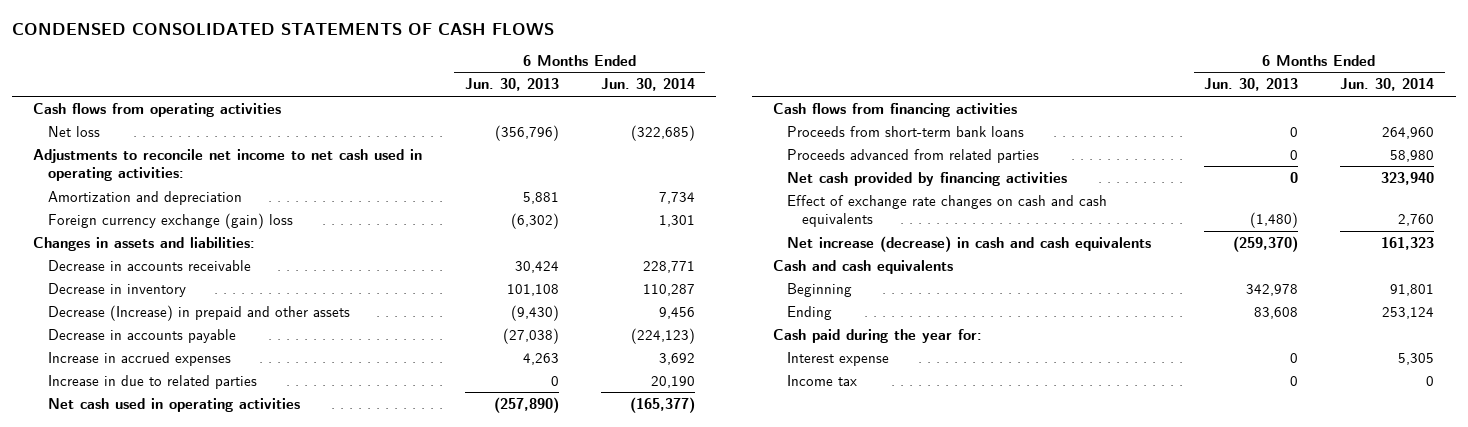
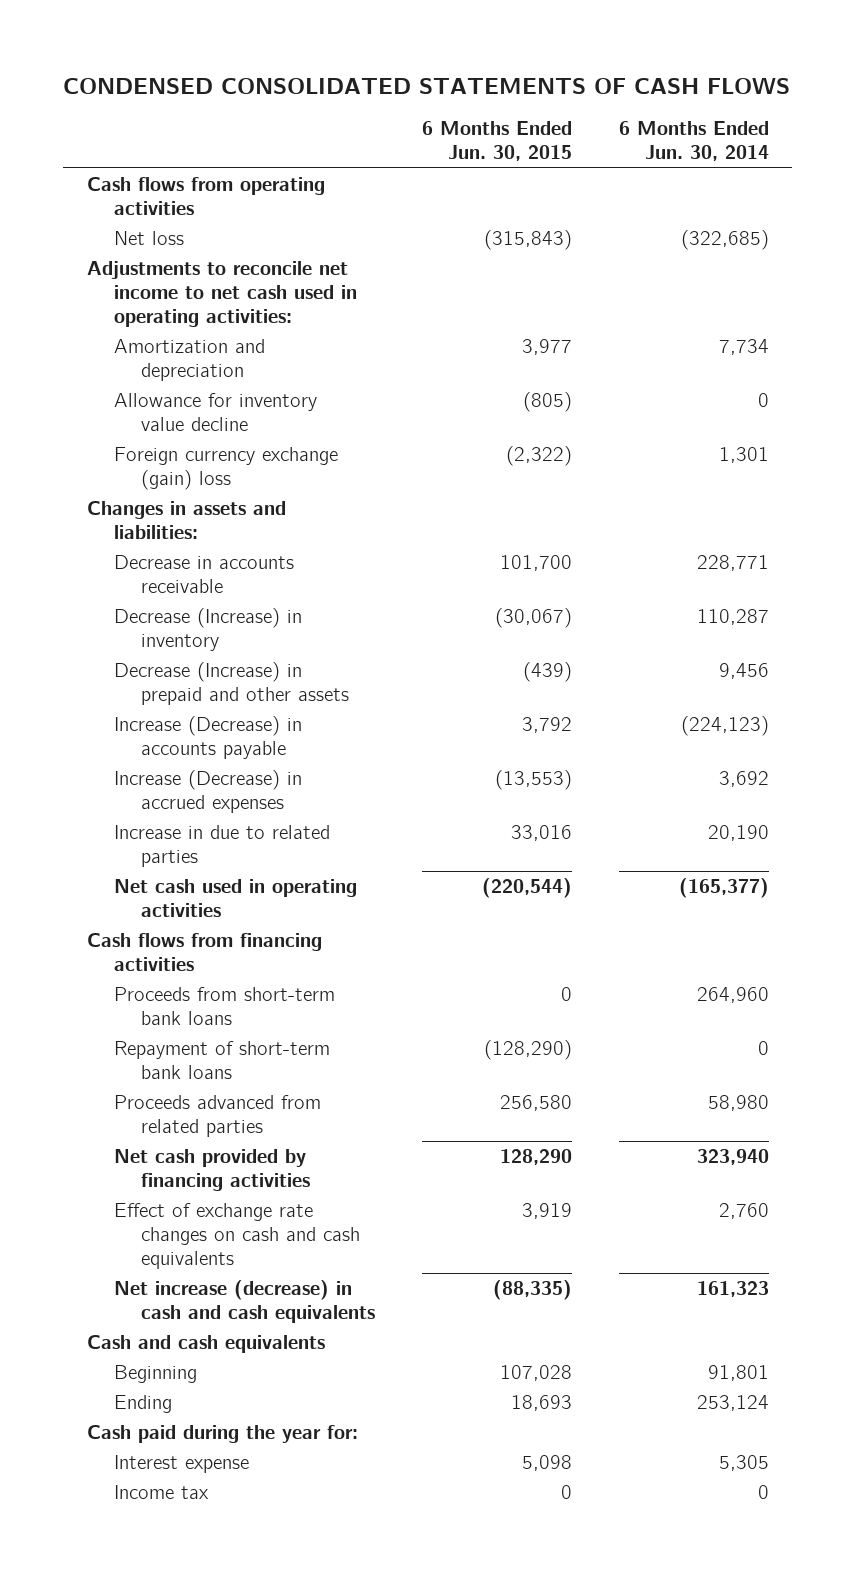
[464,78,559,92] Jun. 30, 2013 -> none
none -> [421,121,572,162] 6 Months Ended Jun. 30, 2015
none -> [113,392,317,431] Allowance for inventory value decline
[47,282,186,297] Decrease in inventory -> [113,607,302,651] Decrease (Increase) in inventory
[47,328,236,343] Decrease in accounts payable -> [113,715,302,759] Increase (Decrease) in accounts payable
[47,351,231,366] Increase in accrued expenses -> [113,769,302,813] Increase (Decrease) in accrued expenses
none -> [113,1040,330,1079] Repayment of short-term bank loans

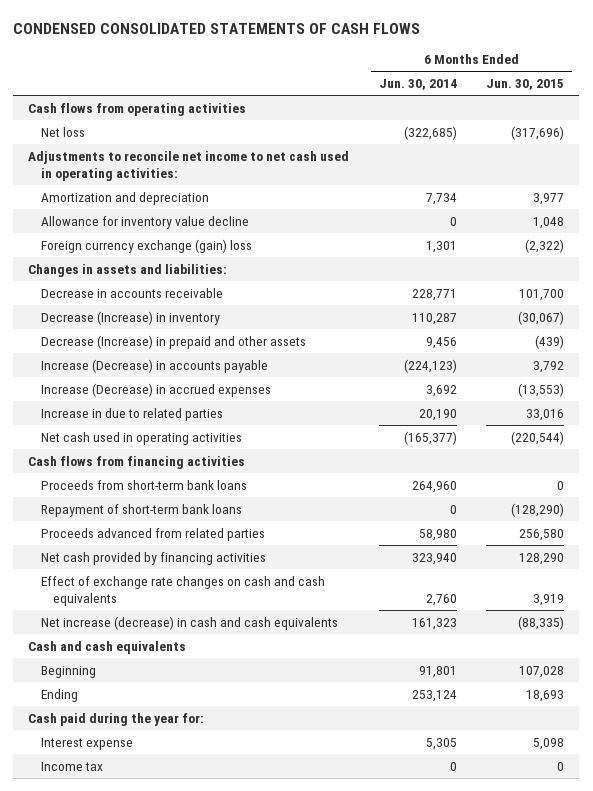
[483,229,572,250] (315,843) -> [511,125,565,140] (317,696)
[522,391,572,412] (805) -> [533,216,565,229] 1,048

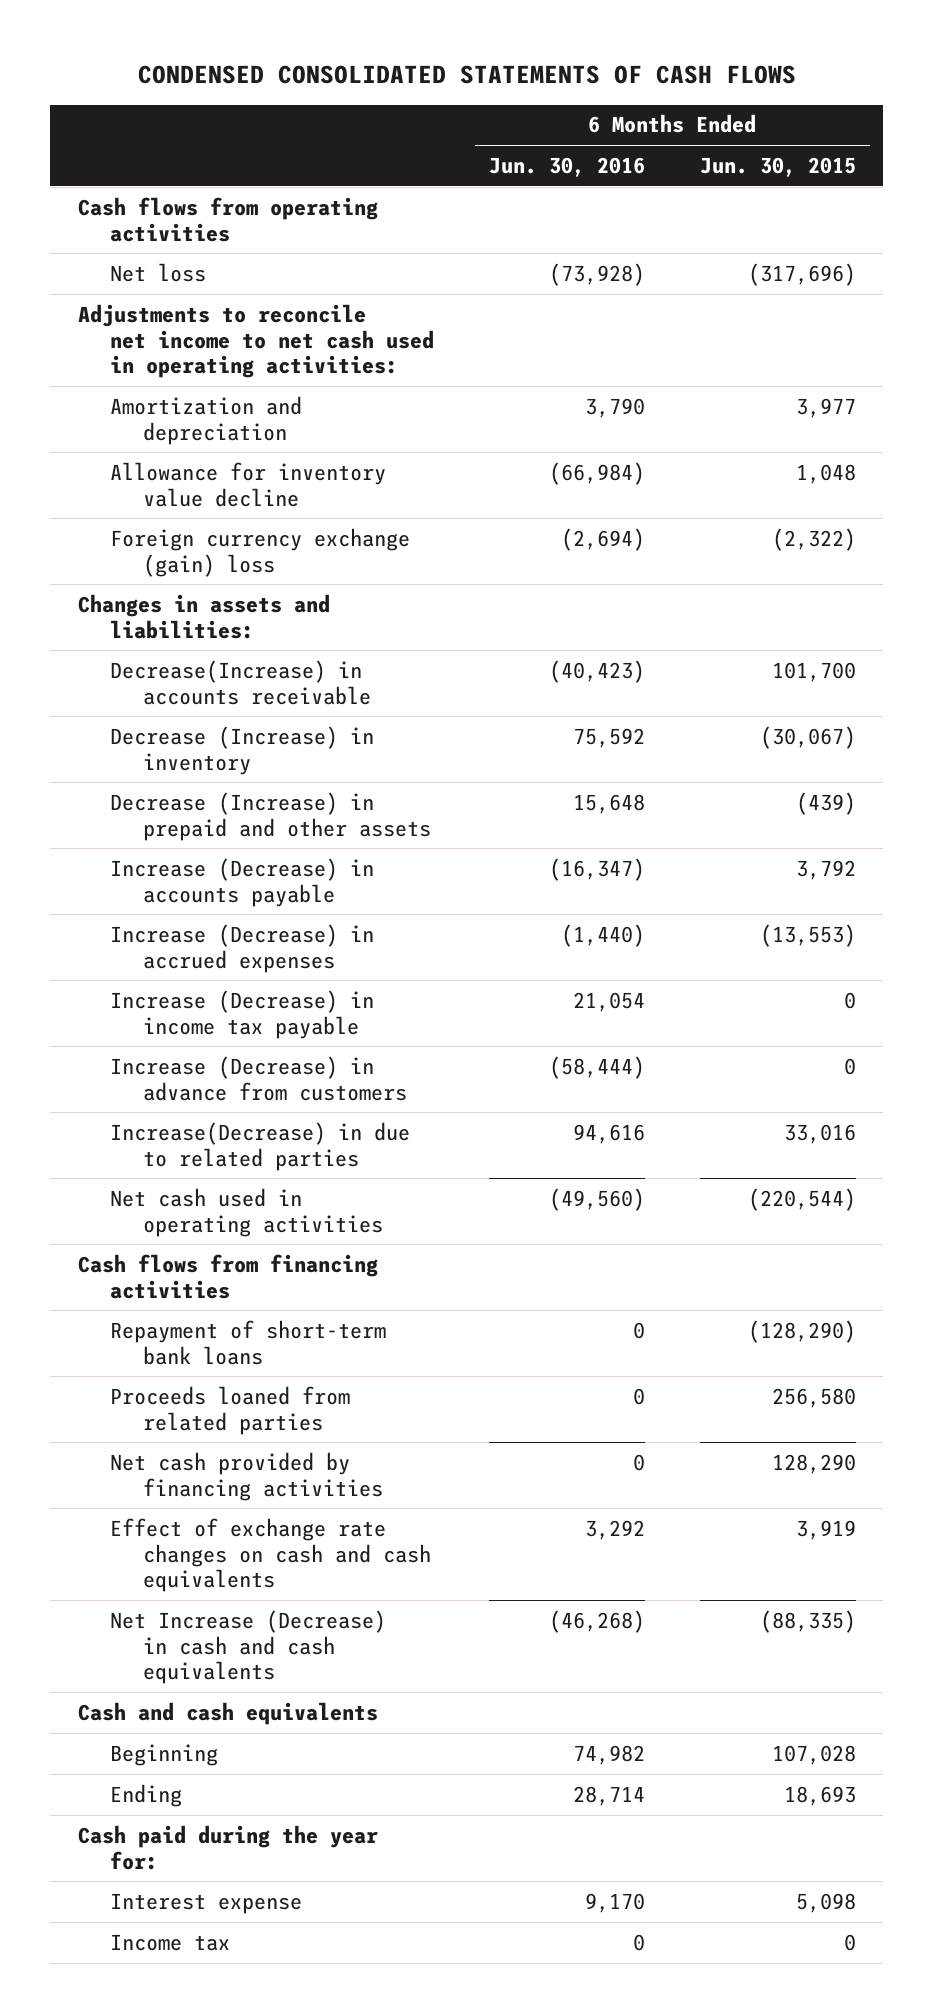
[378,78,457,90] Jun. 30, 2014 -> none
none -> [488,157,645,178] Jun. 30, 2016
[40,287,223,298] Decrease in accounts receivable -> [110,659,371,705] Decrease(Increase) in accounts receivable
none -> [110,989,375,1039] Increase (Decrease) in income tax payable
none -> [110,1055,407,1101] Increase (Decrease) in advance from customers
[40,407,223,421] Increase in due to related parties -> [110,1121,411,1171] Increase(Decrease) in due to related parties
[40,479,247,490] Proceeds from short-term bank loans -> none
[40,527,265,541] Proceeds advanced from related parties -> [110,1385,351,1435] Proceeds loaned from related parties
[40,615,338,630] Net increase (decrease) in cash and cash equivalents -> [110,1609,387,1685] Net Increase (Decrease) in cash and cash equivalents

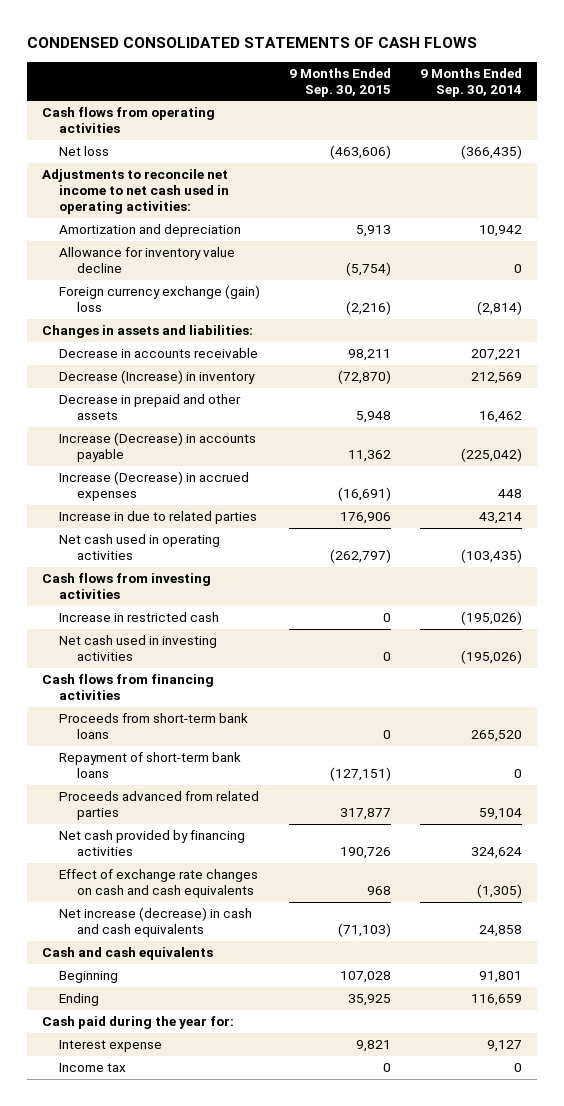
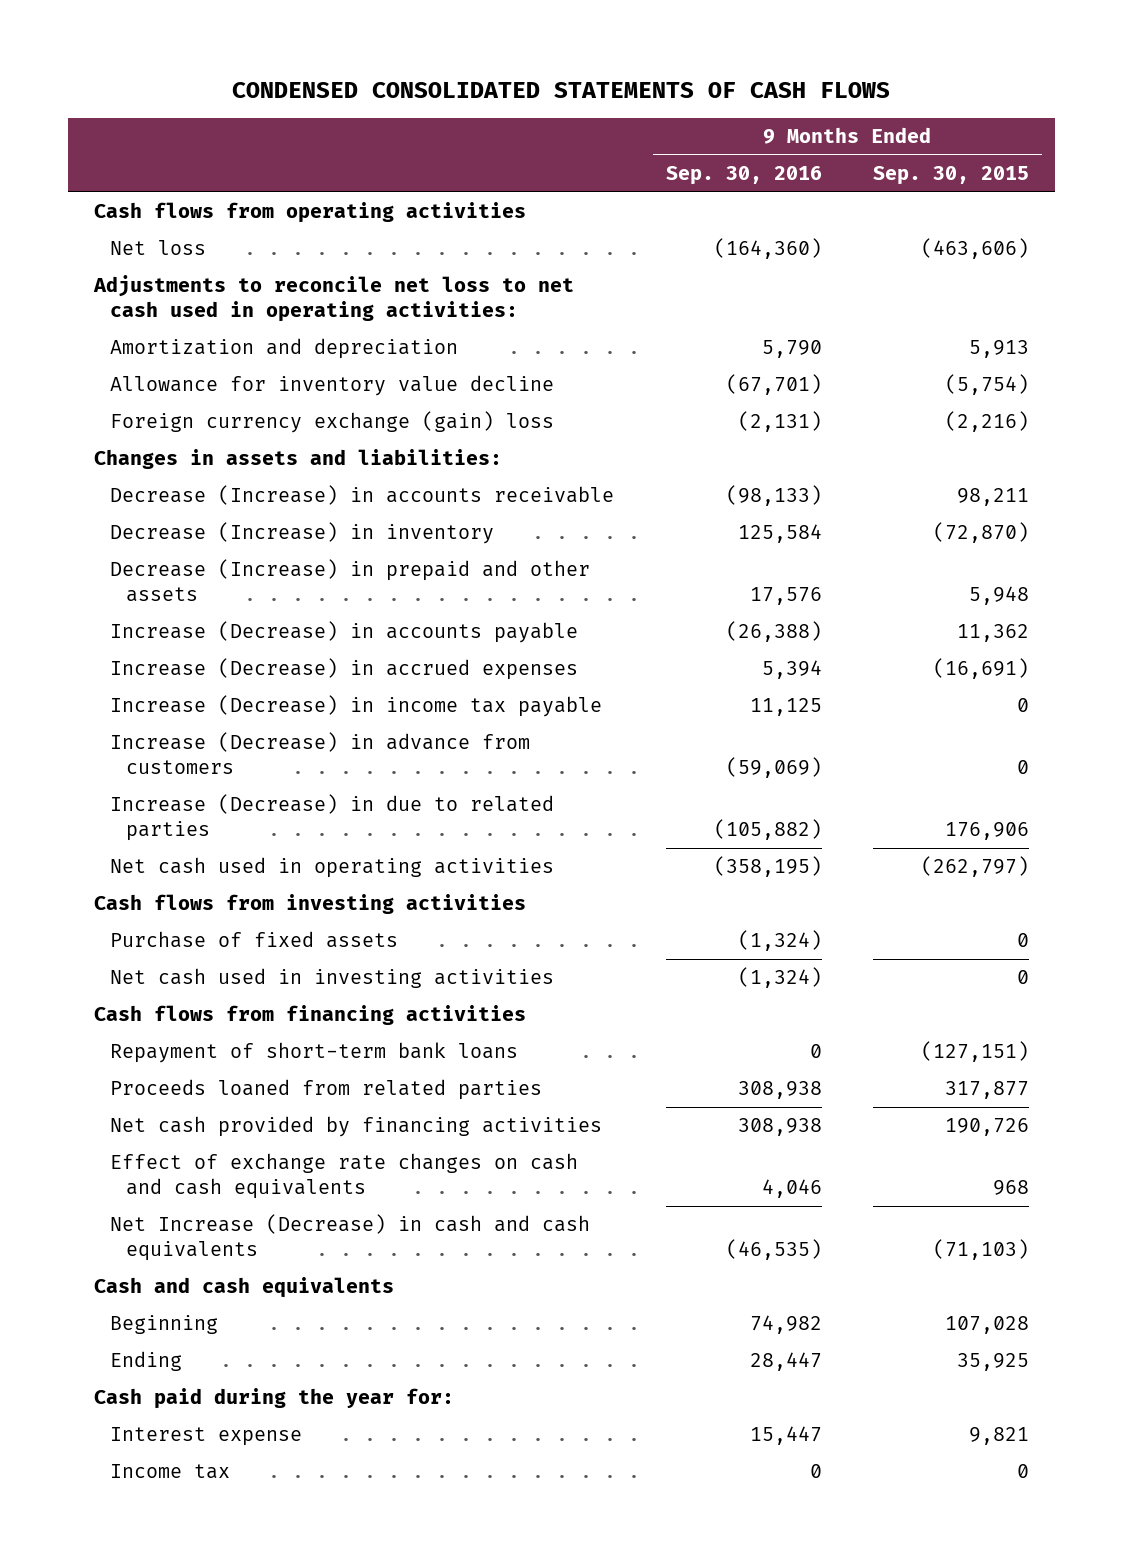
[420,67,523,97] 9 Months Ended Sep. 30, 2014 -> none
none -> [665,166,822,186] Sep. 30, 2016
[41,169,230,215] Adjustments to reconcile net income to net cash used in operating activities: -> [92,275,574,322] Adjustments to reconcile net loss to net cash used in operating activities:
[59,348,259,359] Decrease in accounts receivable -> [110,485,615,506] Decrease (Increase) in accounts receivable
[59,394,242,421] Decrease in prepaid and other assets -> [110,559,591,602] Decrease (Increase) in prepaid and other assets
none -> [110,695,603,718] Increase (Decrease) in income tax payable
none -> [110,732,531,774] Increase (Decrease) in advance from customers
[59,511,258,525] Increase in due to related parties -> [110,794,555,841] Increase (Decrease) in due to related parties
[59,612,220,623] Increase in restricted cash -> none
none -> [110,931,399,949] Purchase of fixed assets
[59,713,249,740] Proceeds from short-term bank loans -> none
[59,791,260,821] Proceeds advanced from related parties -> [110,1079,543,1101] Proceeds loaned from related parties
[59,907,253,938] Net increase (decrease) in cash and cash equivalents -> [110,1214,591,1261] Net Increase (Decrease) in cash and cash equivalents

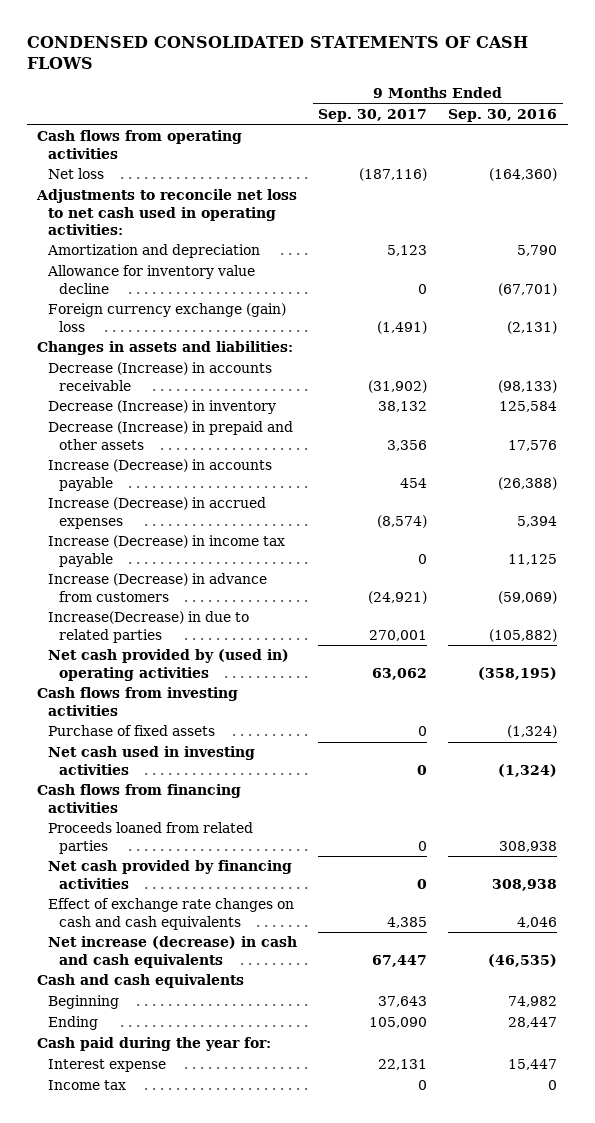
[873,166,1030,186] Sep. 30, 2015 -> none
none -> [318,109,428,123] Sep. 30, 2017
[110,794,555,841] Increase (Decrease) in due to related parties -> [48,611,250,643] Increase(Decrease) in due to related parties
[110,857,555,879] Net cash used in operating activities -> [48,649,290,681] Net cash provided by (used in) operating activities
[110,1042,519,1064] Repayment of short-term bank loans -> none
[110,1214,591,1261] Net Increase (Decrease) in cash and cash equivalents -> [48,936,298,968] Net increase (decrease) in cash and cash equivalents

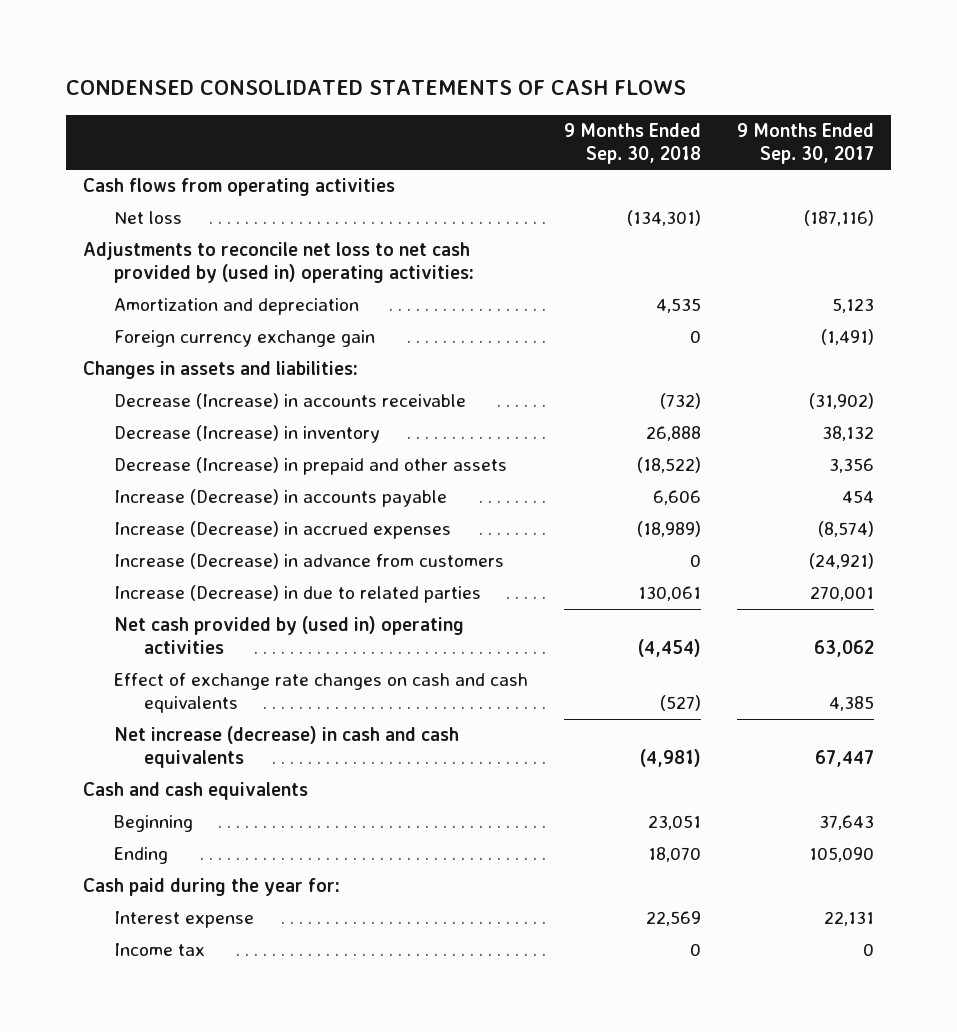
[448,109,558,123] Sep. 30, 2016 -> none
none -> [563,122,701,164] 9 Months Ended Sep. 30, 2018
[36,189,298,235] Adjustments to reconcile net loss to net cash used in operating activities: -> [83,242,474,284] Adjustments to reconcile net loss to net cash provided by (used in) operating activities:
[47,265,256,294] Allowance for inventory value decline -> none
[48,303,287,332] Foreign currency exchange (gain) loss -> [113,330,375,348] Foreign currency exchange gain
[48,535,286,567] Increase (Decrease) in income tax payable -> none
[48,611,250,643] Increase(Decrease) in due to related parties -> [113,585,481,604] Increase (Decrease) in due to related parties
[37,687,239,716] Cash flows from investing activities -> none
[48,725,216,737] Purchase of fixed assets -> none
[48,746,256,775] Net cash used in investing activities -> none
[37,784,242,813] Cash flows from financing activities -> none
[48,822,254,854] Proceeds loaned from related parties -> none
[48,860,293,889] Net cash provided by financing activities -> none

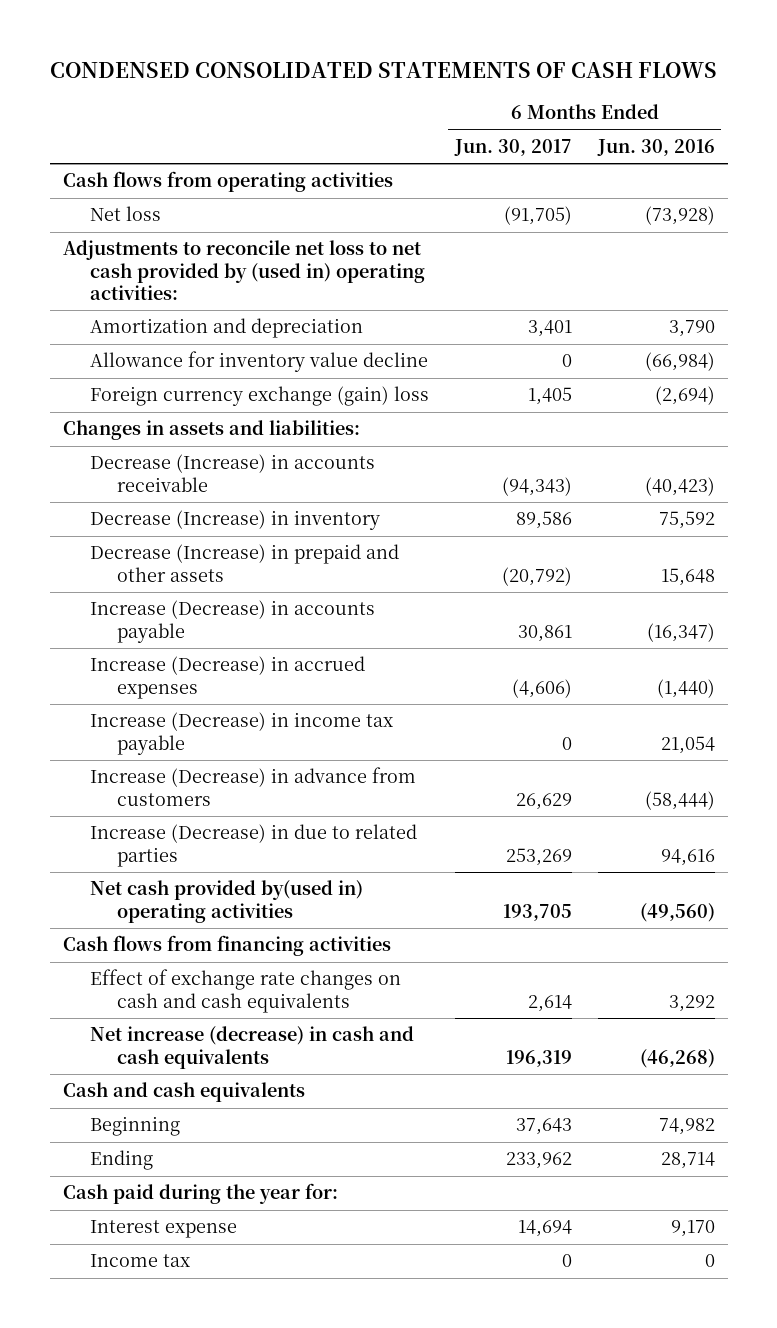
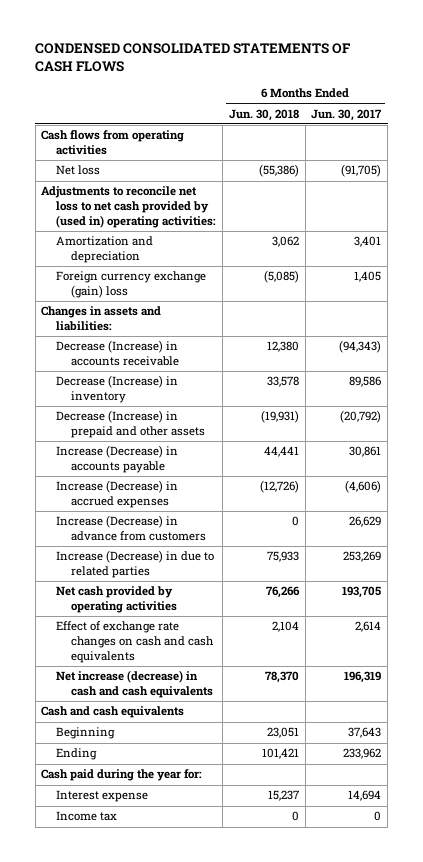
[596,139,715,157] Jun. 30, 2016 -> none
none -> [228,108,299,121] Jun. 30, 2018
[90,351,429,373] Allowance for inventory value decline -> none
[90,712,394,755] Increase (Decrease) in income tax payable -> none
[62,935,391,957] Cash flows from financing activities -> none
[90,880,364,923] Net cash provided by(used in) operating activities -> [56,586,177,614] Net cash provided by operating activities

